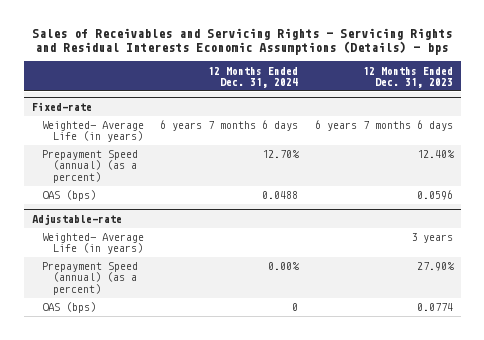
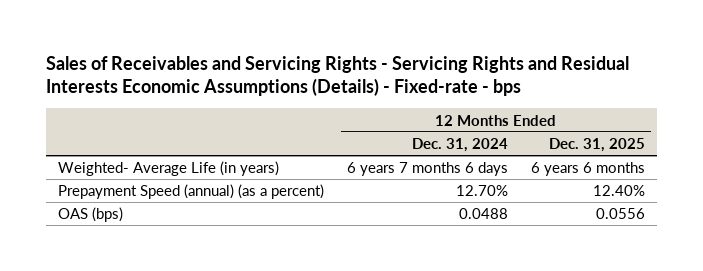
[32,28,453,56] Sales of Receivables and Servicing Rights - Servicing Rights and Residual Interests Economic Assumptions (Details) - bps -> [45,55,629,97] Sales of Receivables and Servicing Rights - Servicing Rights and Residual Interests Economic Assumptions (Details) - Fixed-rate - bps
[362,66,453,88] 12 Months Ended Dec. 31, 2023 -> none
none -> [548,137,645,152] Dec. 31, 2025
[31,101,92,111] Fixed-rate -> none
[31,213,122,225] Adjustable-rate -> none
[42,233,145,255] Weighted- Average Life (in years) -> none
[42,262,139,295] Prepayment Speed (annual) (as a percent) -> none
[42,302,97,314] OAS (bps) -> none

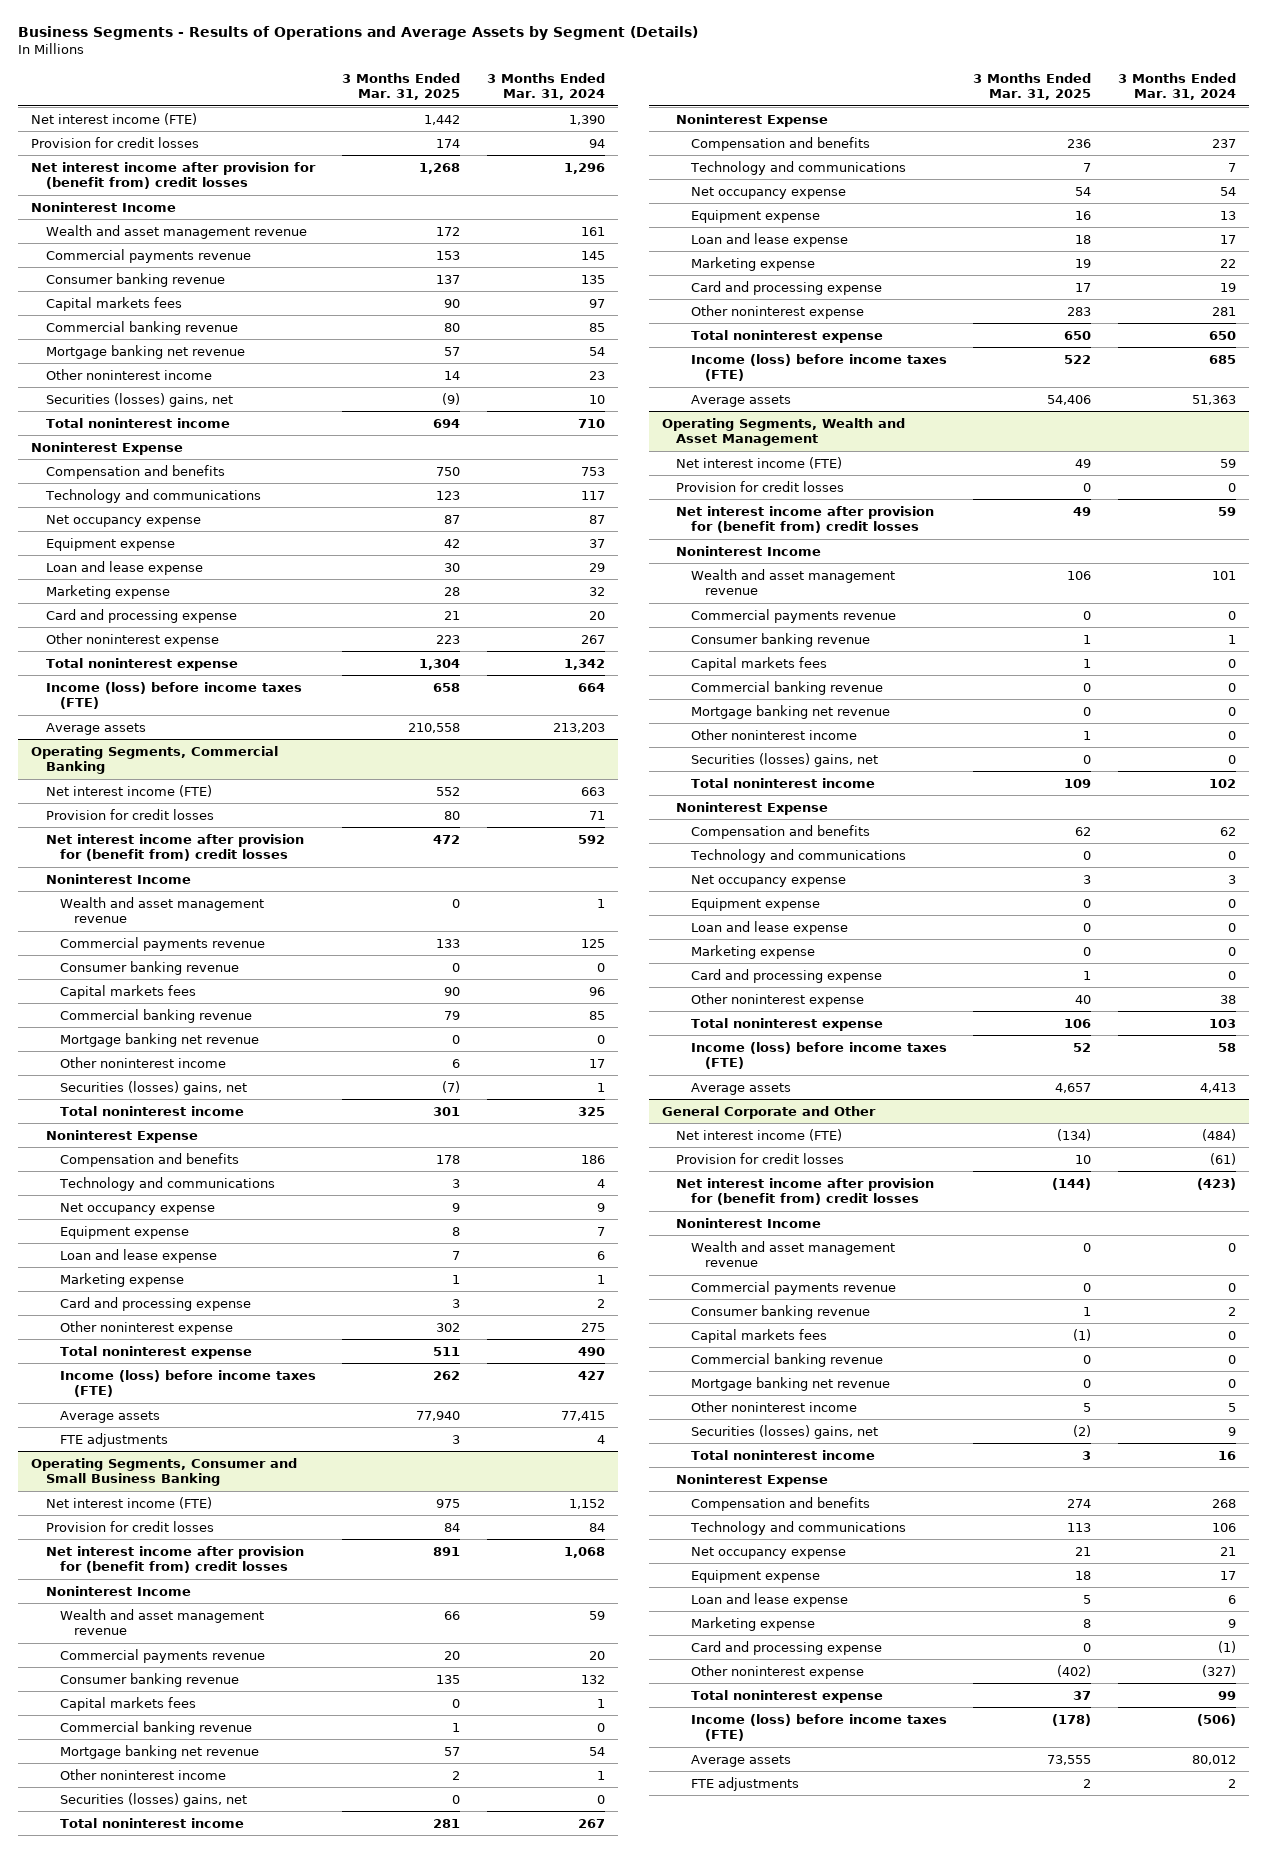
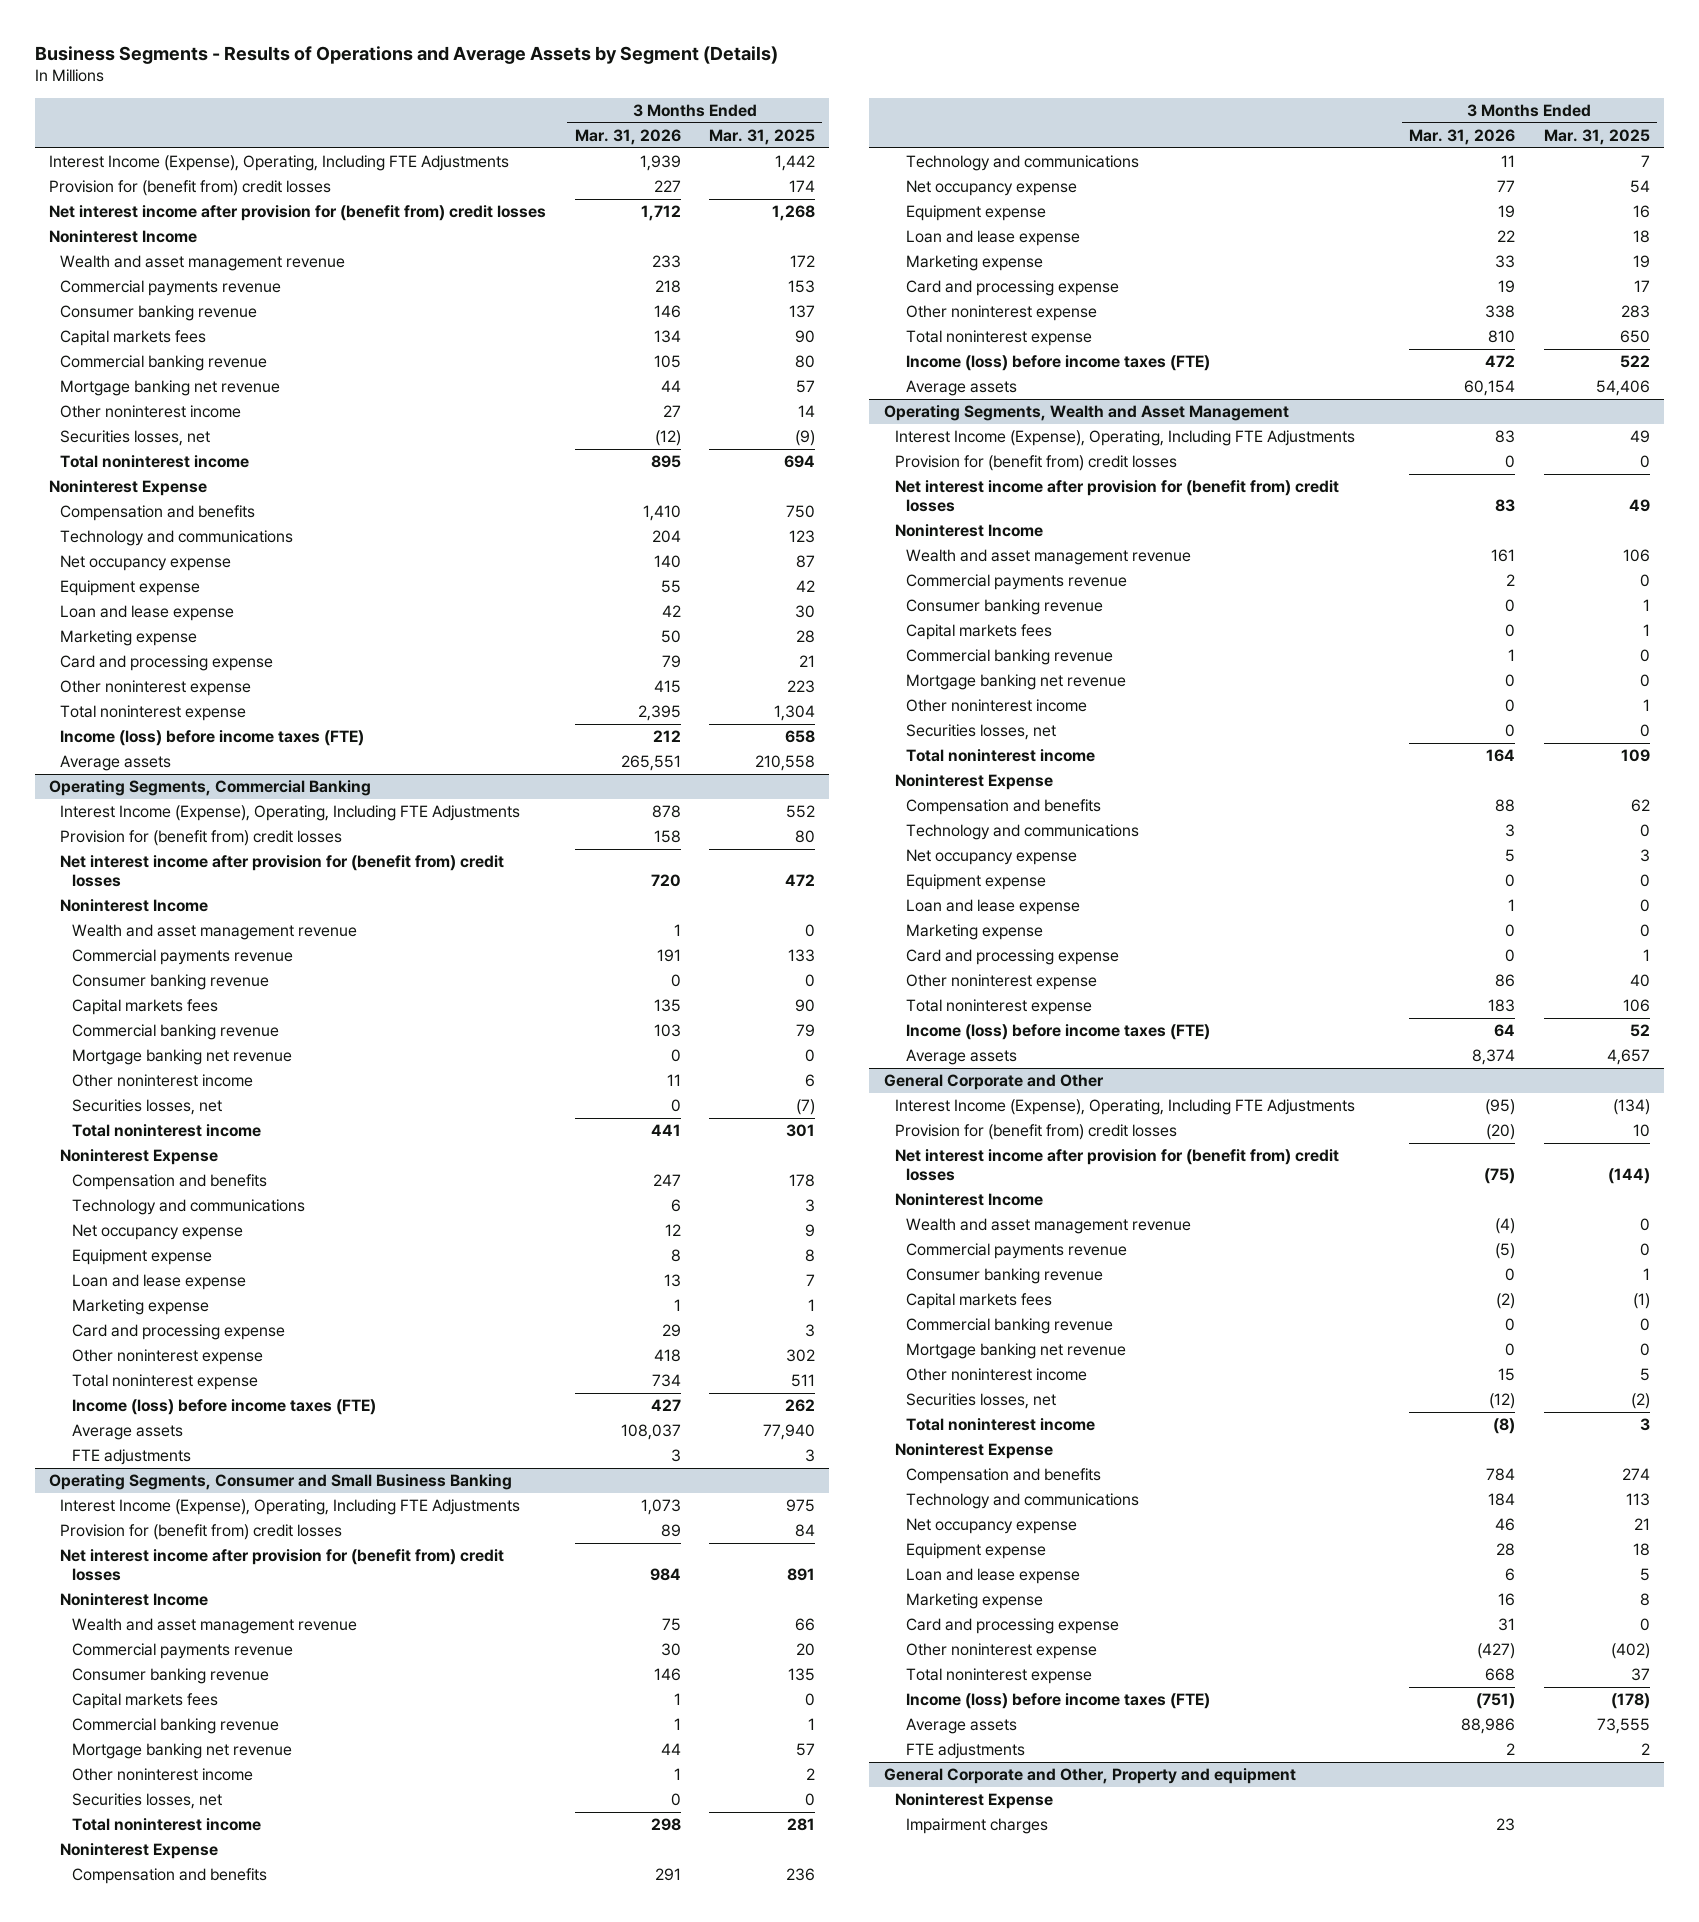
[486,72,605,101] 3 Months Ended Mar. 31, 2024 -> none
none -> [574,129,681,146] Mar. 31, 2026
[31,112,198,125] Net interest income (FTE) -> [49,155,510,172] Interest Income (Expense), Operating, Including FTE Adjustments
[31,136,200,148] Provision for credit losses -> [49,180,332,197] Provision for (benefit from) credit losses
[45,392,233,407] Securities (losses) gains, net -> [60,430,211,447] Securities losses, net
[45,784,212,797] Net interest income (FTE) -> [60,805,521,822] Interest Income (Expense), Operating, Including FTE Adjustments
[45,808,214,820] Provision for credit losses -> [60,830,343,847] Provision for (benefit from) credit losses
[59,1080,247,1095] Securities (losses) gains, net -> [71,1099,222,1116] Securities losses, net
[45,1496,212,1509] Net interest income (FTE) -> [60,1499,521,1516] Interest Income (Expense), Operating, Including FTE Adjustments
[45,1520,214,1532] Provision for credit losses -> [60,1524,343,1541] Provision for (benefit from) credit losses
[59,1792,247,1807] Securities (losses) gains, net -> [71,1793,222,1810] Securities losses, net
[676,456,843,469] Net interest income (FTE) -> [894,430,1355,447] Interest Income (Expense), Operating, Including FTE Adjustments
[676,480,845,492] Provision for credit losses -> [894,455,1177,472] Provision for (benefit from) credit losses
[690,752,878,767] Securities (losses) gains, net -> [906,724,1057,741] Securities losses, net
[676,1128,843,1141] Net interest income (FTE) -> [894,1099,1355,1116] Interest Income (Expense), Operating, Including FTE Adjustments
[676,1152,845,1164] Provision for credit losses -> [894,1124,1177,1141] Provision for (benefit from) credit losses
[690,1424,878,1439] Securities (losses) gains, net -> [906,1393,1057,1410] Securities losses, net
none -> [883,1768,1296,1785] General Corporate and Other, Property and equipment
none -> [894,1793,1053,1810] Noninterest Expense
none -> [906,1818,1049,1835] Impairment charges

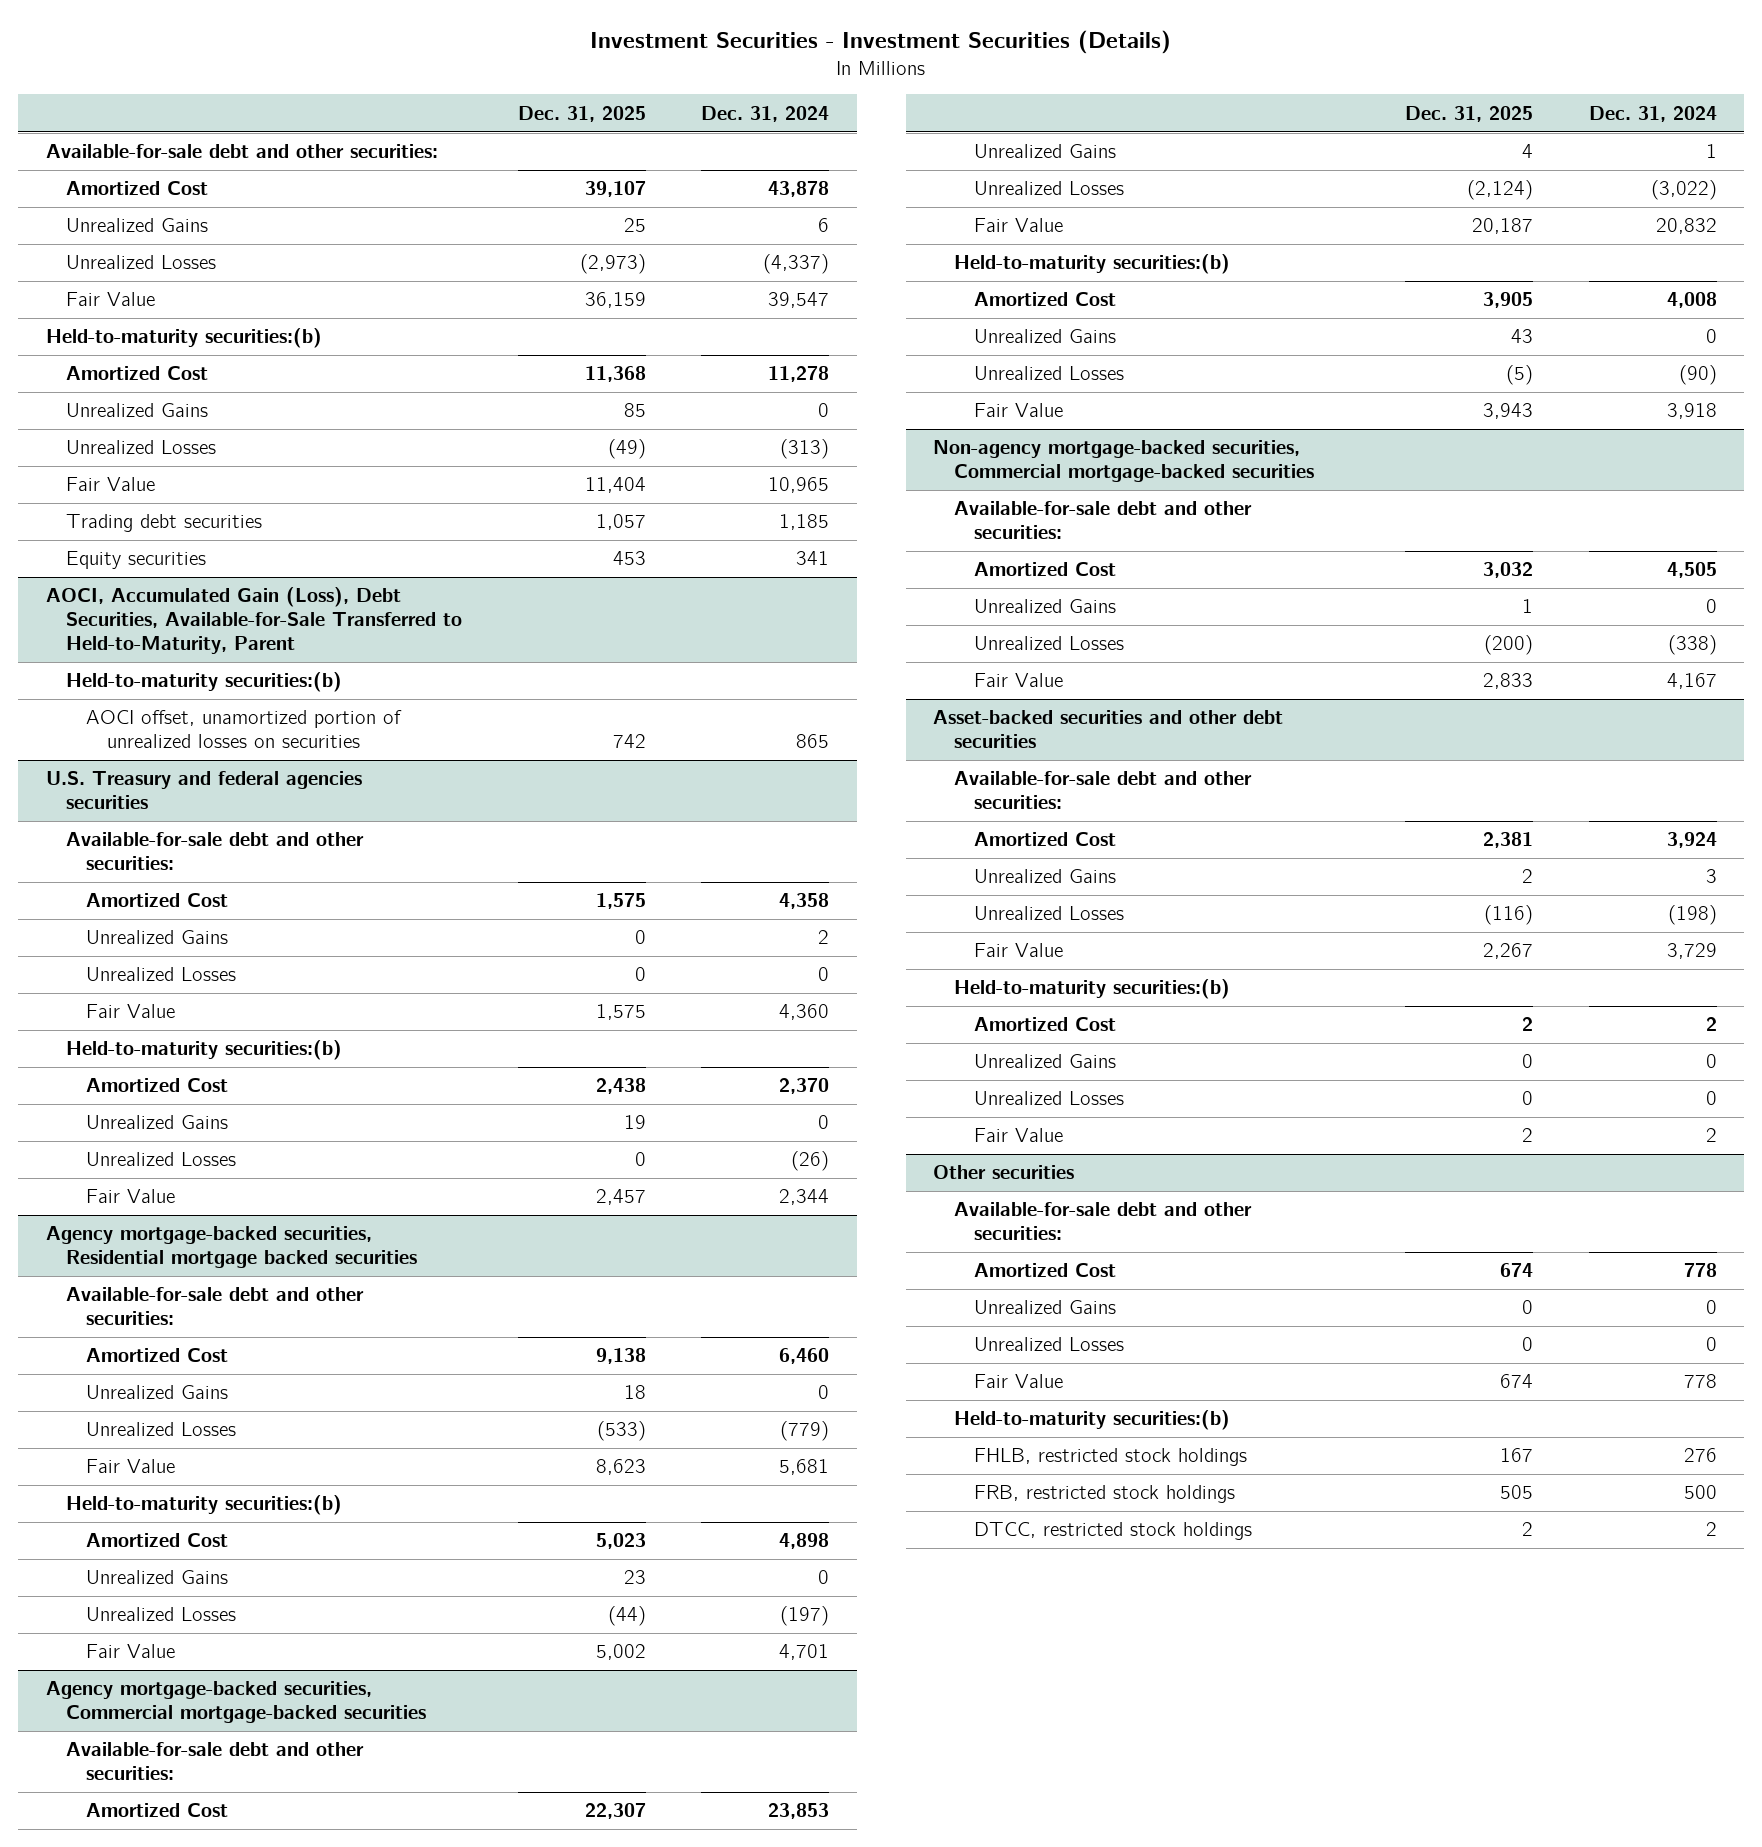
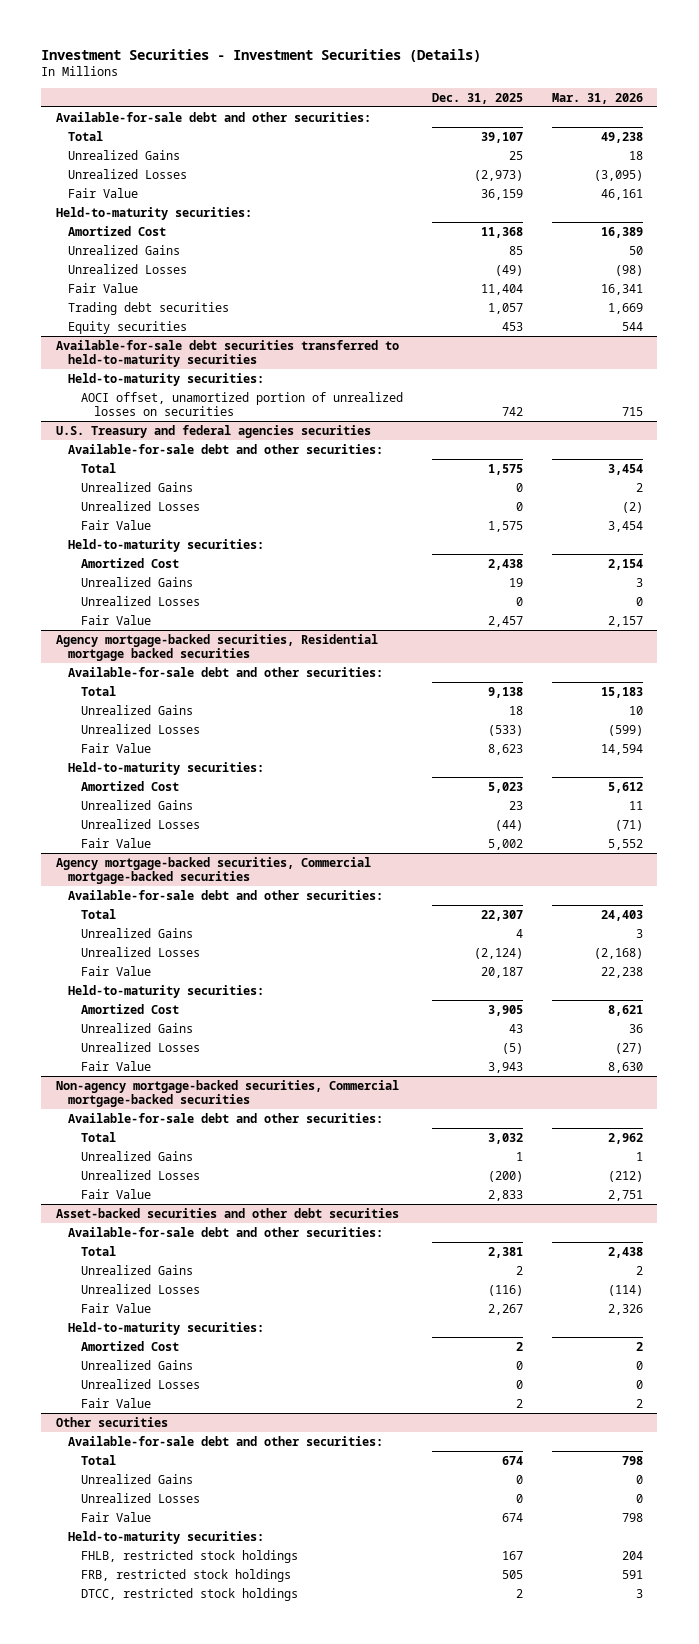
[701,105,830,122] Dec. 31, 2024 -> none
none -> [551,92,643,104] Mar. 31, 2026
[66,181,209,196] Amortized Cost -> [68,130,104,141] Total
[45,328,322,349] Held-to-maturity securities:(b) -> [55,206,252,220] Held-to-maturity securities:
[45,587,463,654] AOCI, Accumulated Gain (Loss), Debt Securities, Available-for-Sale Transferred to Held-to-Maturity, Parent -> [55,339,399,368] Available-for-sale debt securities transferred to held-to-maturity securities
[66,672,343,693] Held-to-maturity securities:(b) -> [68,372,265,386] Held-to-maturity securities:
[86,893,229,908] Amortized Cost -> [80,462,116,473] Total
[66,1040,343,1061] Held-to-maturity securities:(b) -> [68,538,265,552] Held-to-maturity securities:
[86,1348,229,1363] Amortized Cost -> [80,685,116,696] Total
[66,1495,343,1516] Held-to-maturity securities:(b) -> [68,761,265,775] Held-to-maturity securities:
[86,1803,229,1818] Amortized Cost -> [80,908,116,919] Total
[953,254,1230,275] Held-to-maturity securities:(b) -> [68,984,265,998] Held-to-maturity securities:
[973,562,1116,577] Amortized Cost -> [80,1131,116,1142] Total
[973,832,1116,847] Amortized Cost -> [80,1245,116,1256] Total
[953,979,1230,1000] Held-to-maturity securities:(b) -> [68,1321,265,1335] Held-to-maturity securities:
[973,1263,1116,1278] Amortized Cost -> [80,1454,116,1465] Total
[953,1410,1230,1431] Held-to-maturity securities:(b) -> [68,1530,265,1544] Held-to-maturity securities:

